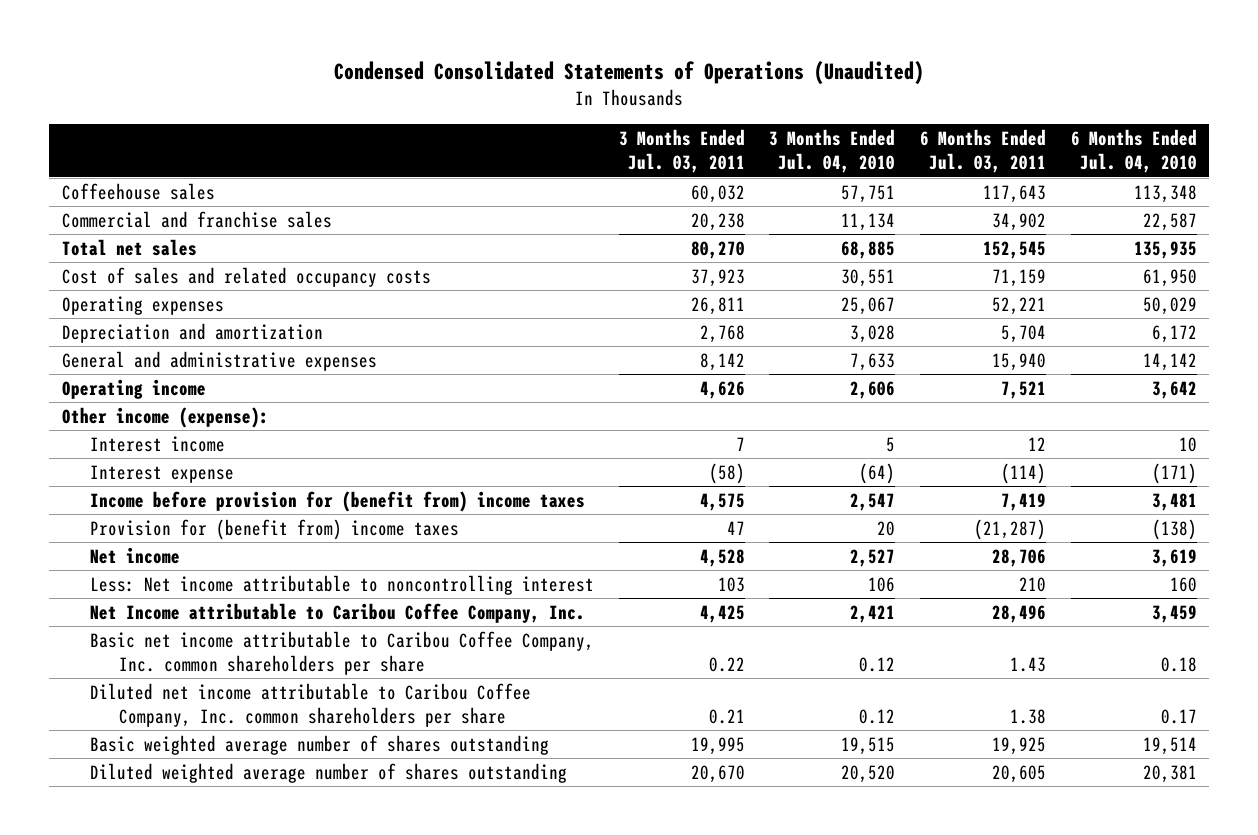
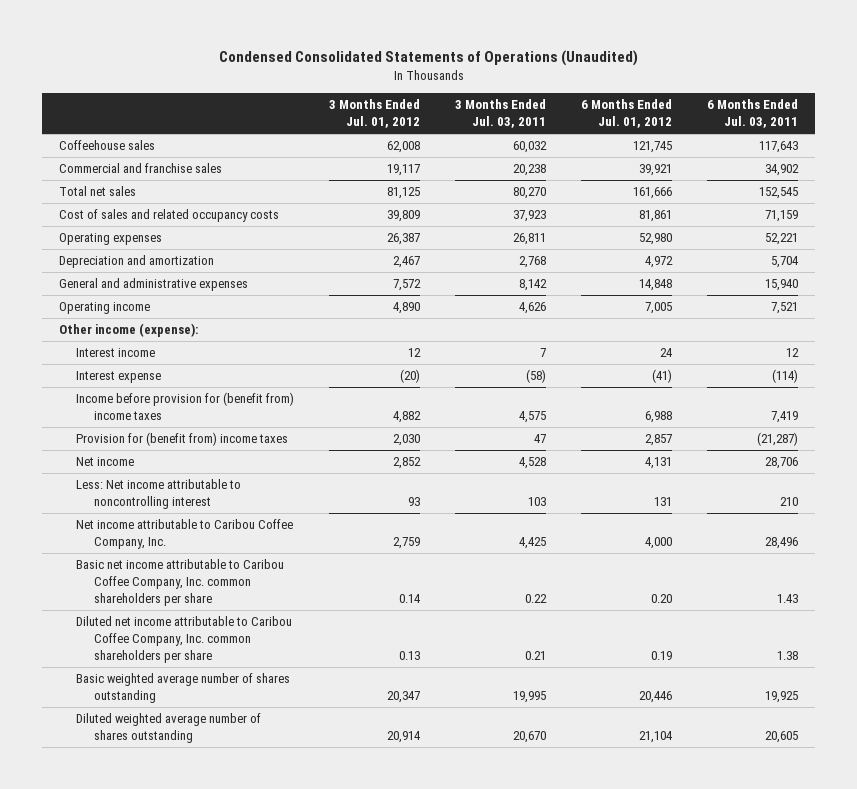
[769,129,896,174] 3 Months Ended Jul. 04, 2010 -> none
[1070,129,1197,174] 6 Months Ended Jul. 04, 2010 -> none
none -> [329,99,421,129] 3 Months Ended Jul. 01, 2012
none -> [581,99,673,129] 6 Months Ended Jul. 01, 2012
[90,602,586,623] Net Income attributable to Caribou Coffee Company, Inc. -> [76,519,294,550] Net income attributable to Caribou Coffee Company, Inc.

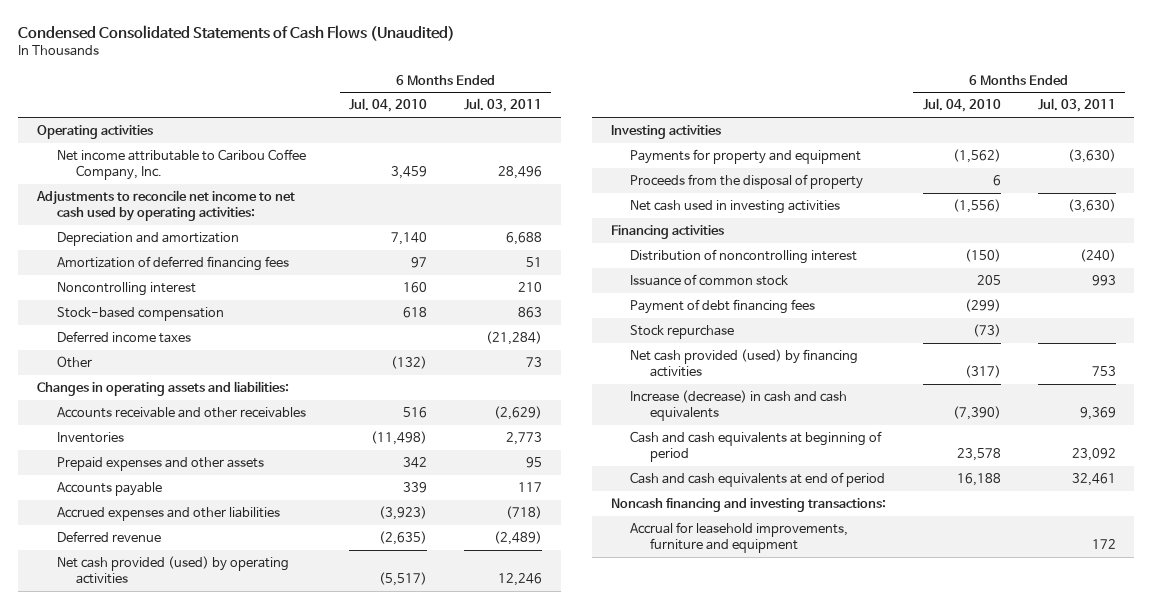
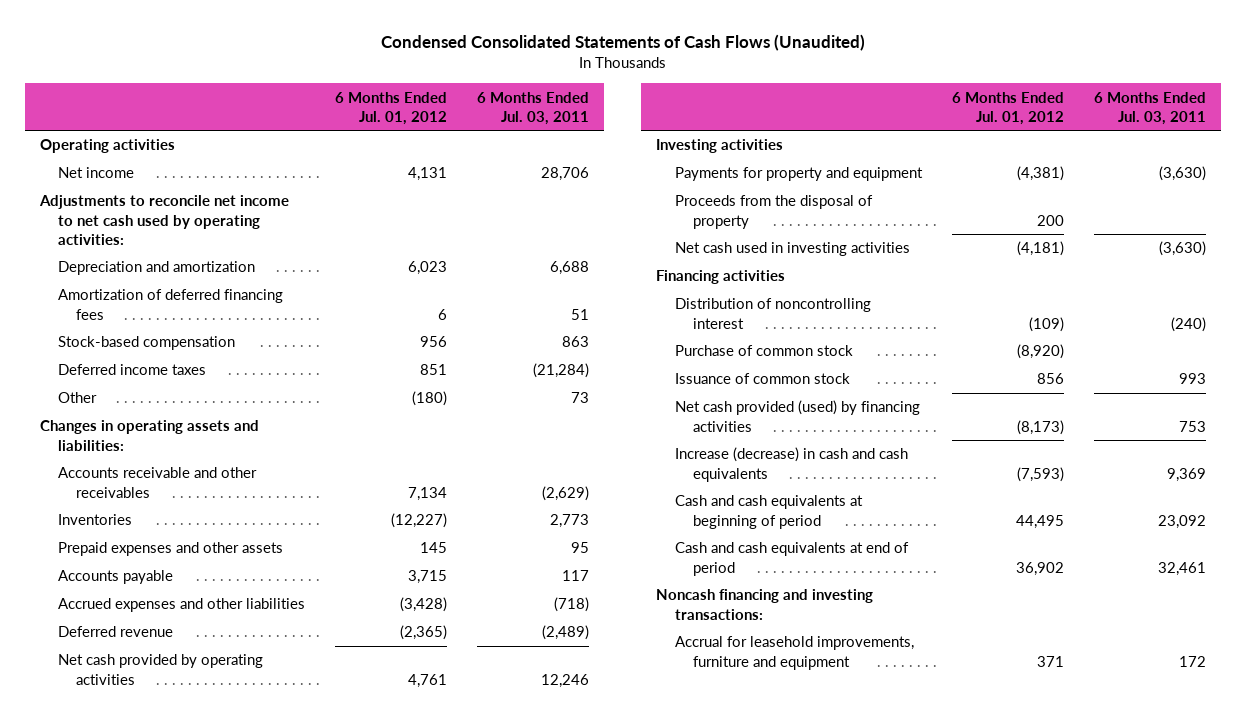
[349,98,428,113] Jul. 04, 2010 -> none
none -> [335,91,448,125] 6 Months Ended Jul. 01, 2012
[56,148,306,181] Net income attributable to Caribou Coffee Company, Inc. -> none
none -> [58,167,135,179] Net income
[56,281,196,296] Noncontrolling interest -> none
[56,555,289,585] Net cash provided (used) by operating activities -> [58,654,264,685] Net cash provided by operating activities
none -> [674,345,853,357] Purchase of common stock
[630,298,816,314] Payment of debt financing fees -> none
[630,324,735,339] Stock repurchase -> none

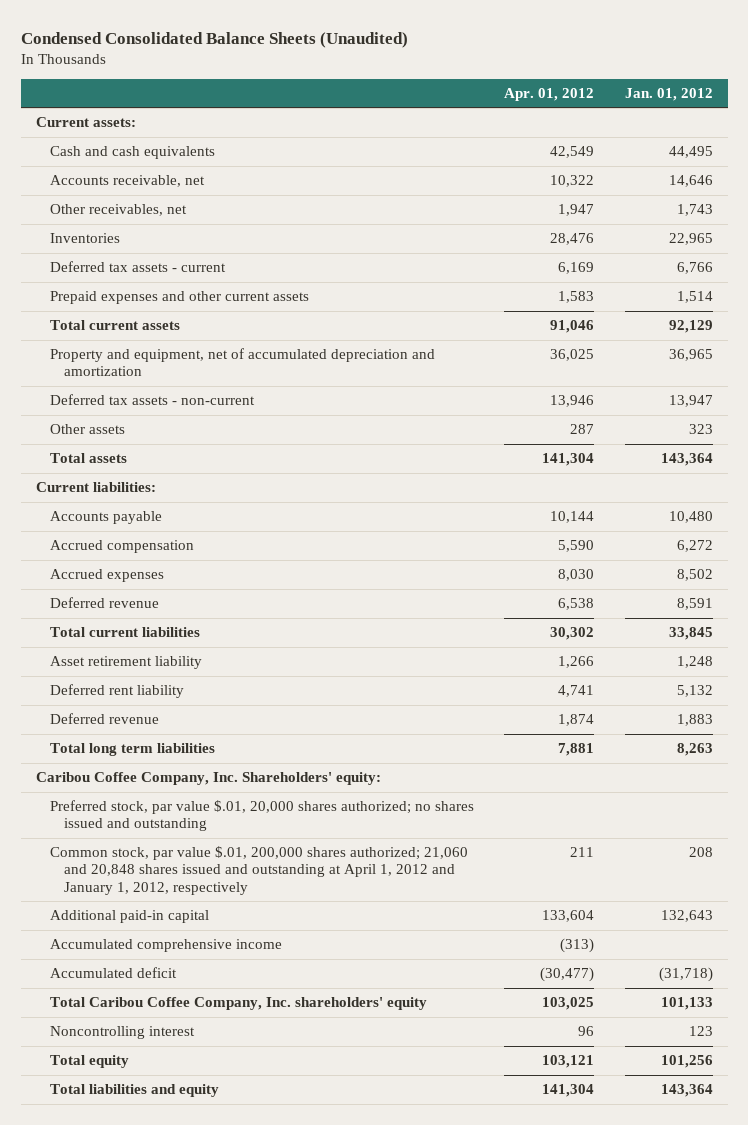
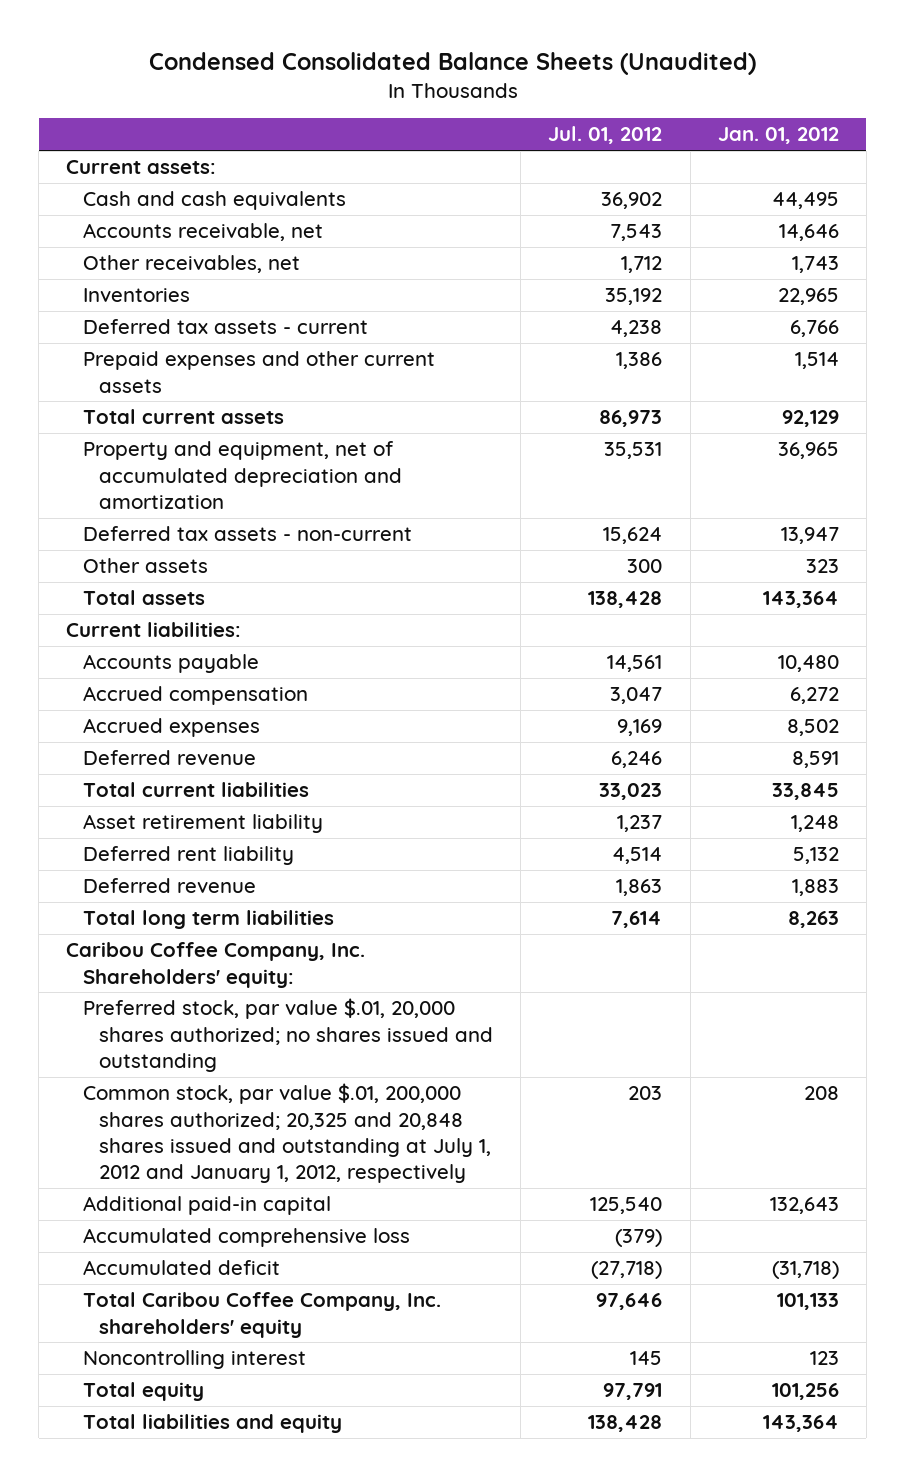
[504,87,595,101] Apr. 01, 2012 -> none
none -> [548,126,663,145] Jul. 01, 2012
[50,846,469,895] Common stock, par value $.01, 200,000 shares authorized; 21,060 and 20,848 shares issued and outstanding at April 1, 2012 and January 1, 2012, respectively -> [82,1083,492,1184] Common stock, par value $.01, 200,000 shares authorized; 20,325 and 20,848 shares issued and outstanding at July 1, 2012 and January 1, 2012, respectively
[50,939,283,953] Accumulated comprehensive income -> [82,1228,410,1248] Accumulated comprehensive loss

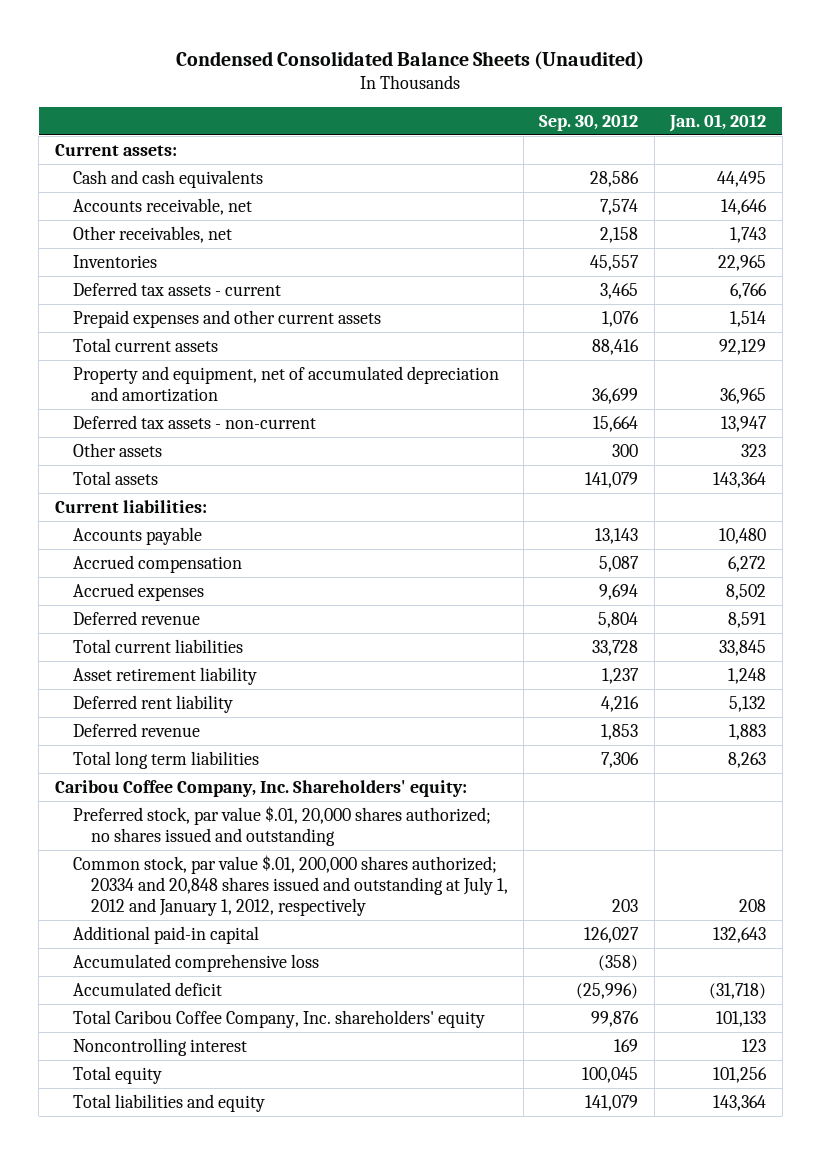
[548,126,663,145] Jul. 01, 2012 -> none
none -> [539,113,639,131] Sep. 30, 2012
[82,1083,492,1184] Common stock, par value $.01, 200,000 shares authorized; 20,325 and 20,848 shares issued and outstanding at July 1, 2012 and January 1, 2012, respectively -> [72,854,508,916] Common stock, par value $.01, 200,000 shares authorized; 20334 and 20,848 shares issued and outstanding at July 1, 2012 and January 1, 2012, respectively

